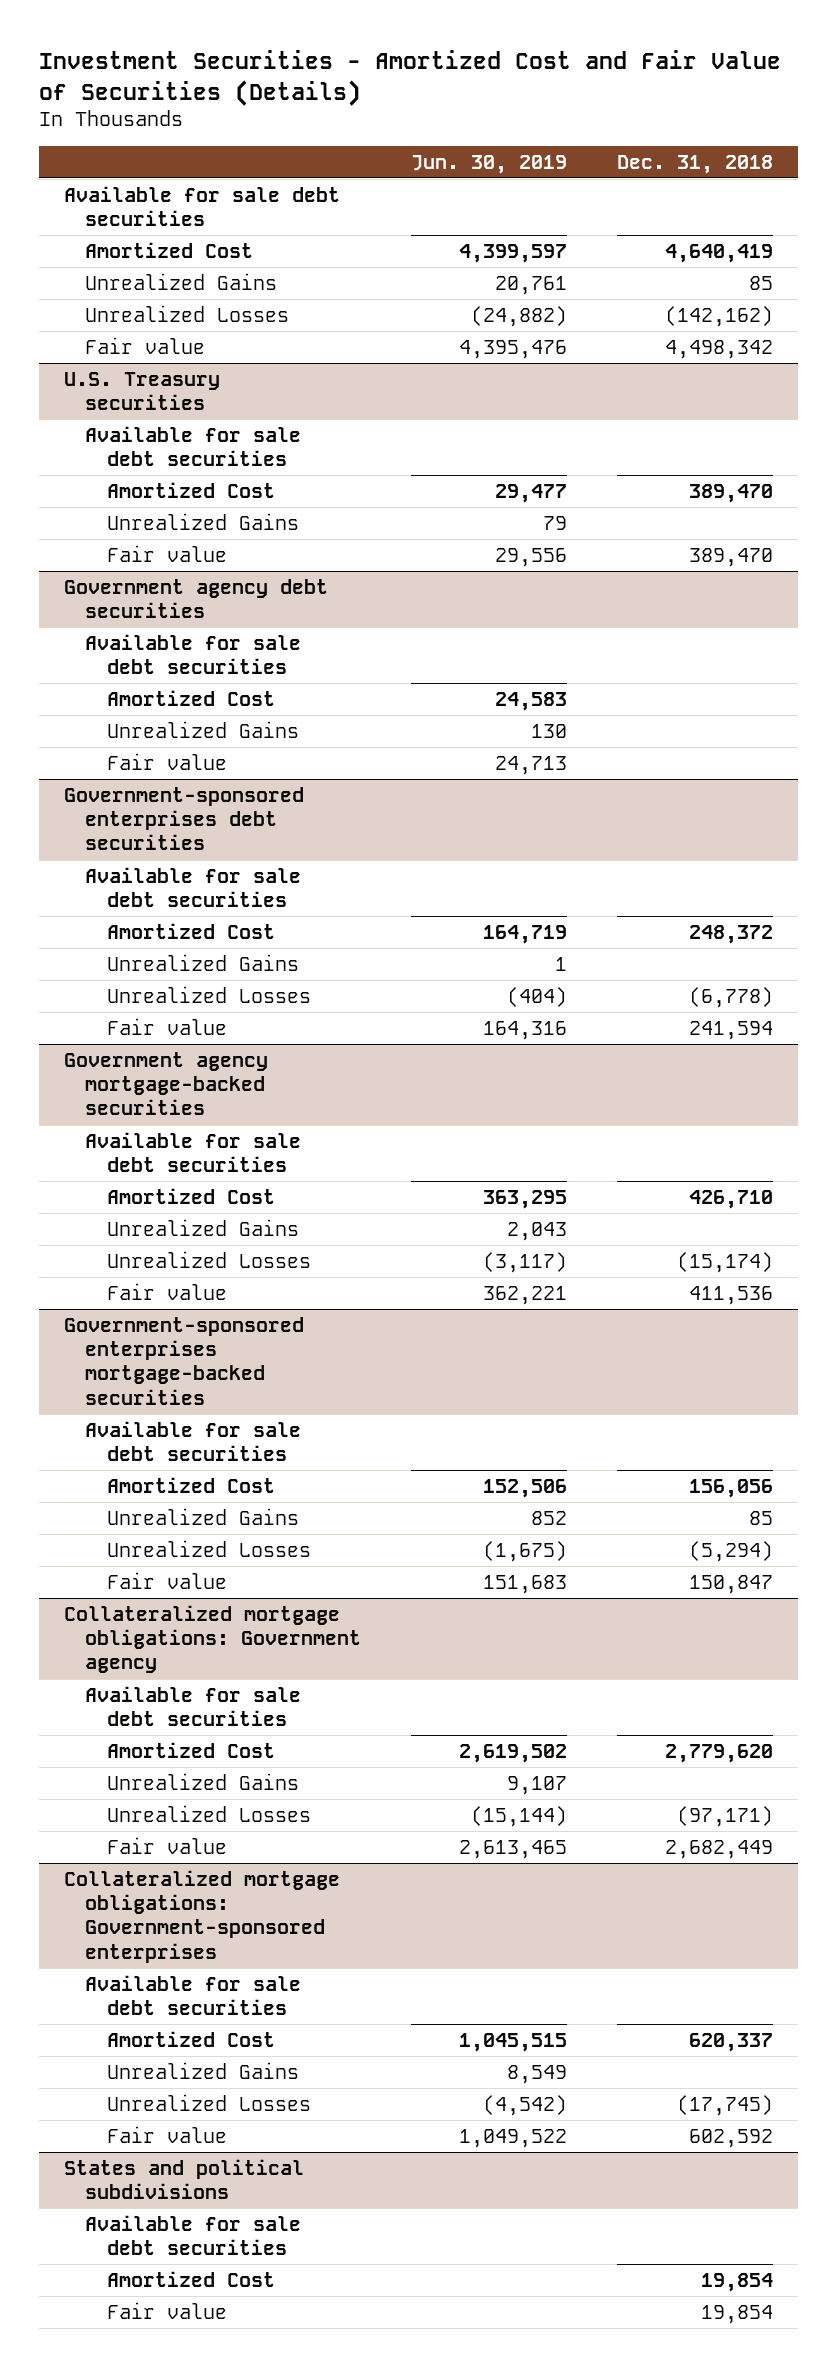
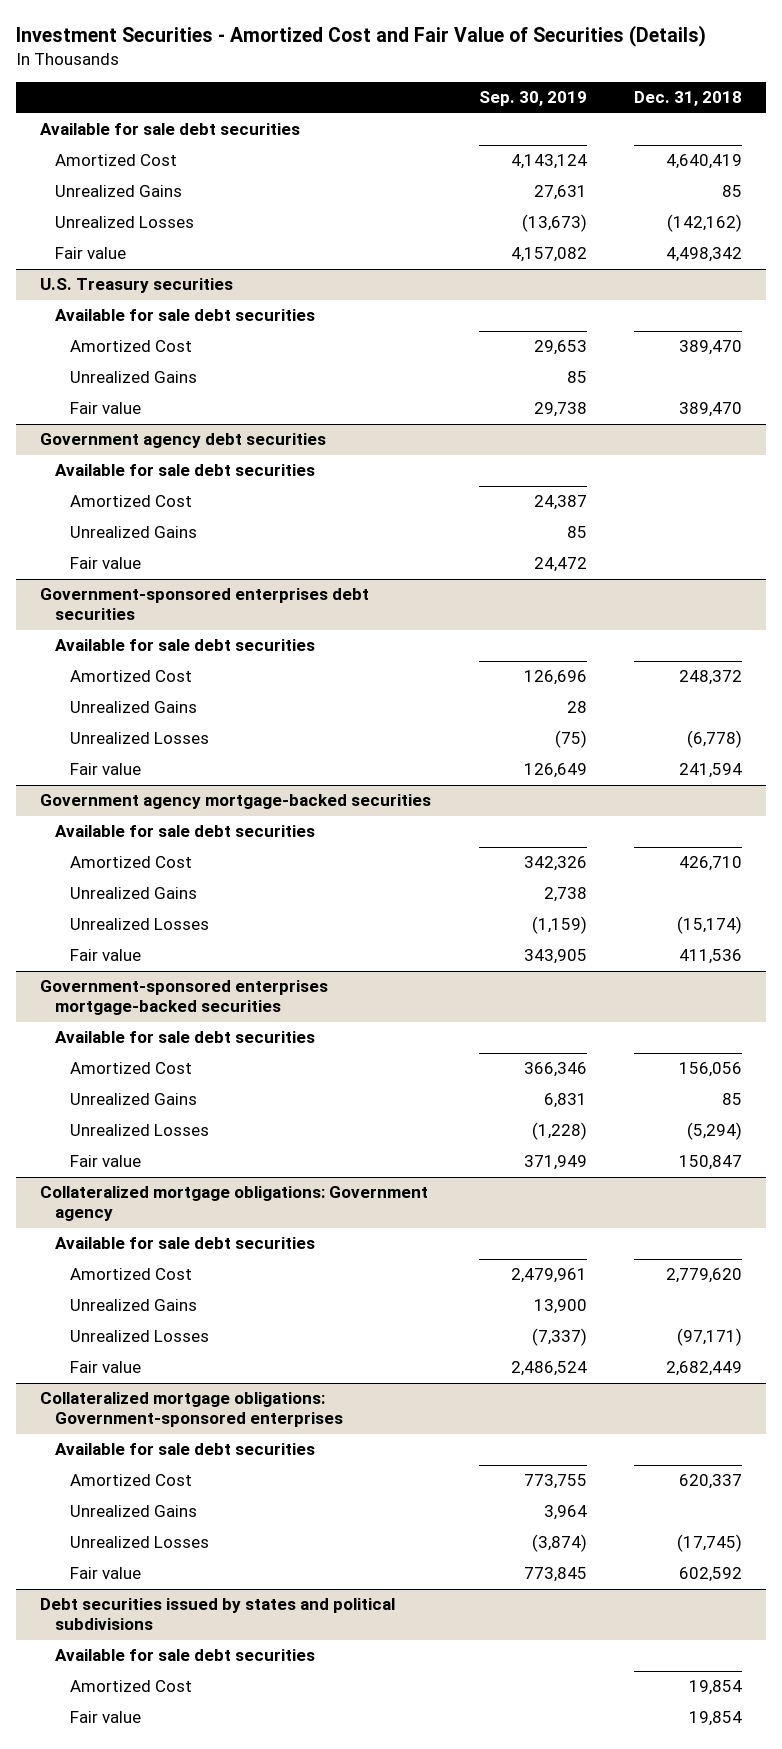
[411,154,568,174] Jun. 30, 2019 -> none
none -> [478,91,587,107] Sep. 30, 2019
[63,2158,304,2200] States and political subdivisions -> [39,1598,395,1631] Debt securities issued by states and political subdivisions

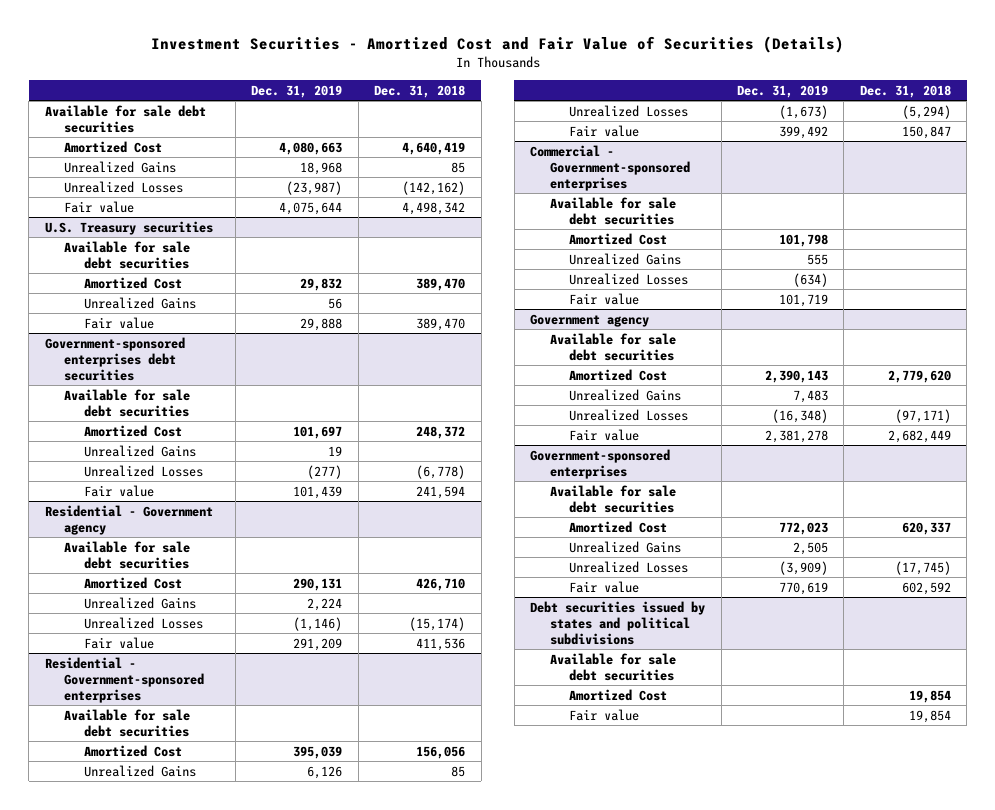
[478,91,587,107] Sep. 30, 2019 -> none
none -> [251,85,343,99] Dec. 31, 2019
[39,433,326,449] Government agency debt securities -> none
[55,464,316,477] Available for sale debt securities -> none
[70,495,193,508] Amortized Cost -> none
[70,526,198,539] Unrealized Gains -> none
[70,557,142,570] Fair value -> none
[39,794,431,810] Government agency mortgage-backed securities -> [44,504,213,535] Residential - Government agency
[39,980,328,1016] Government-sponsored enterprises mortgage-backed securities -> none
none -> [44,656,205,704] Residential - Government-sponsored enterprises
[39,1186,428,1222] Collateralized mortgage obligations: Government agency -> none
none -> [530,144,690,192] Commercial - Government-sponsored enterprises
none -> [569,232,668,245] Amortized Cost
none -> [569,252,682,265] Unrealized Gains
none -> [569,272,689,285] Unrealized Losses
none -> [569,292,640,305] Fair value
none -> [530,313,650,327] Government agency
none -> [549,332,676,361] Available for sale debt securities
[39,1392,344,1428] Collateralized mortgage obligations: Government-sponsored enterprises -> [530,448,671,479] Government-sponsored enterprises

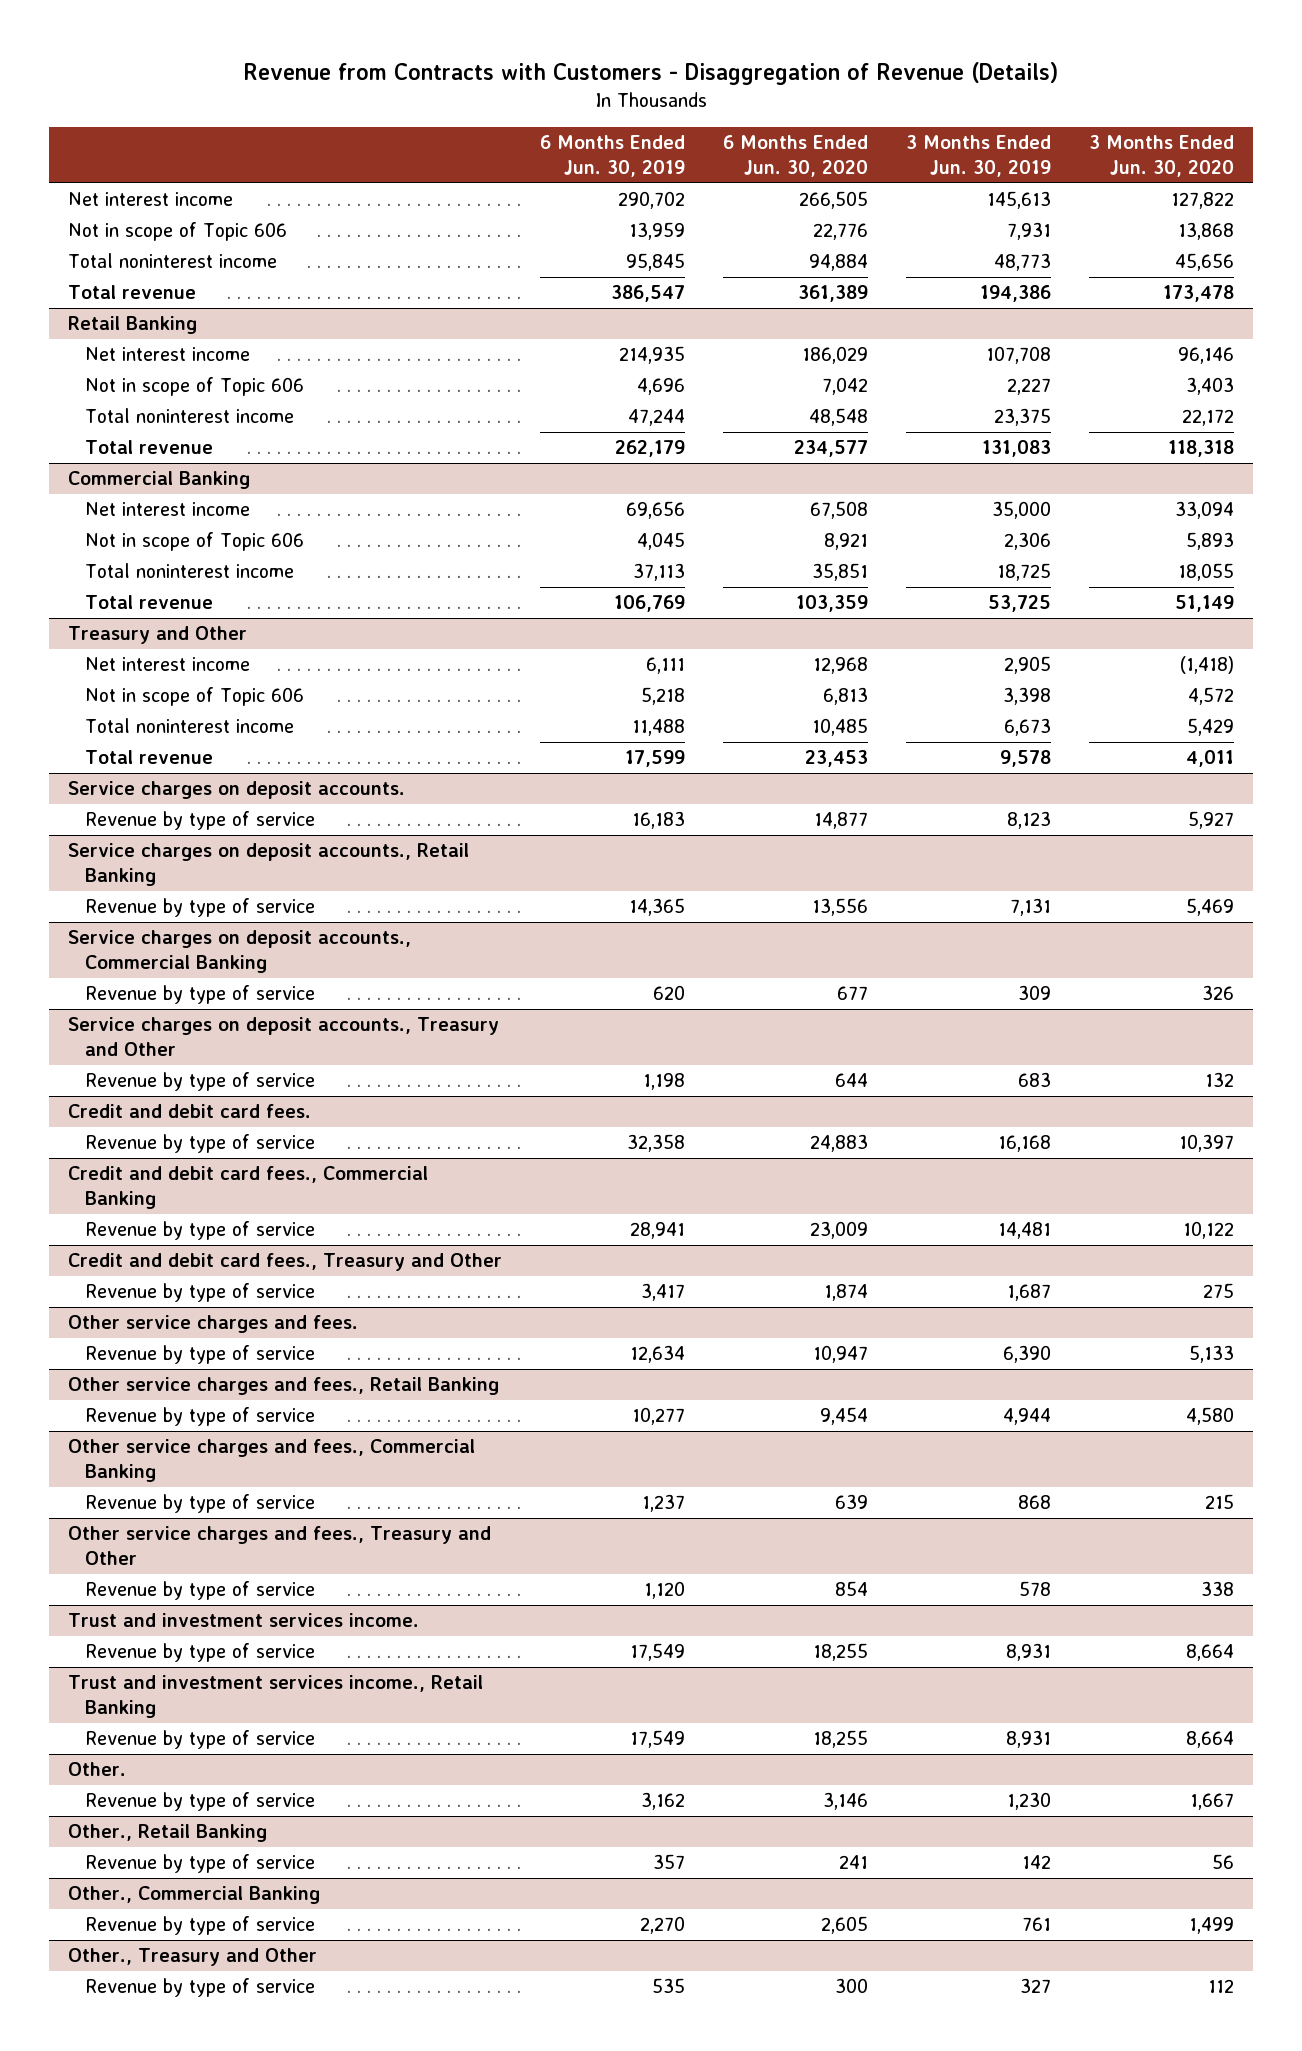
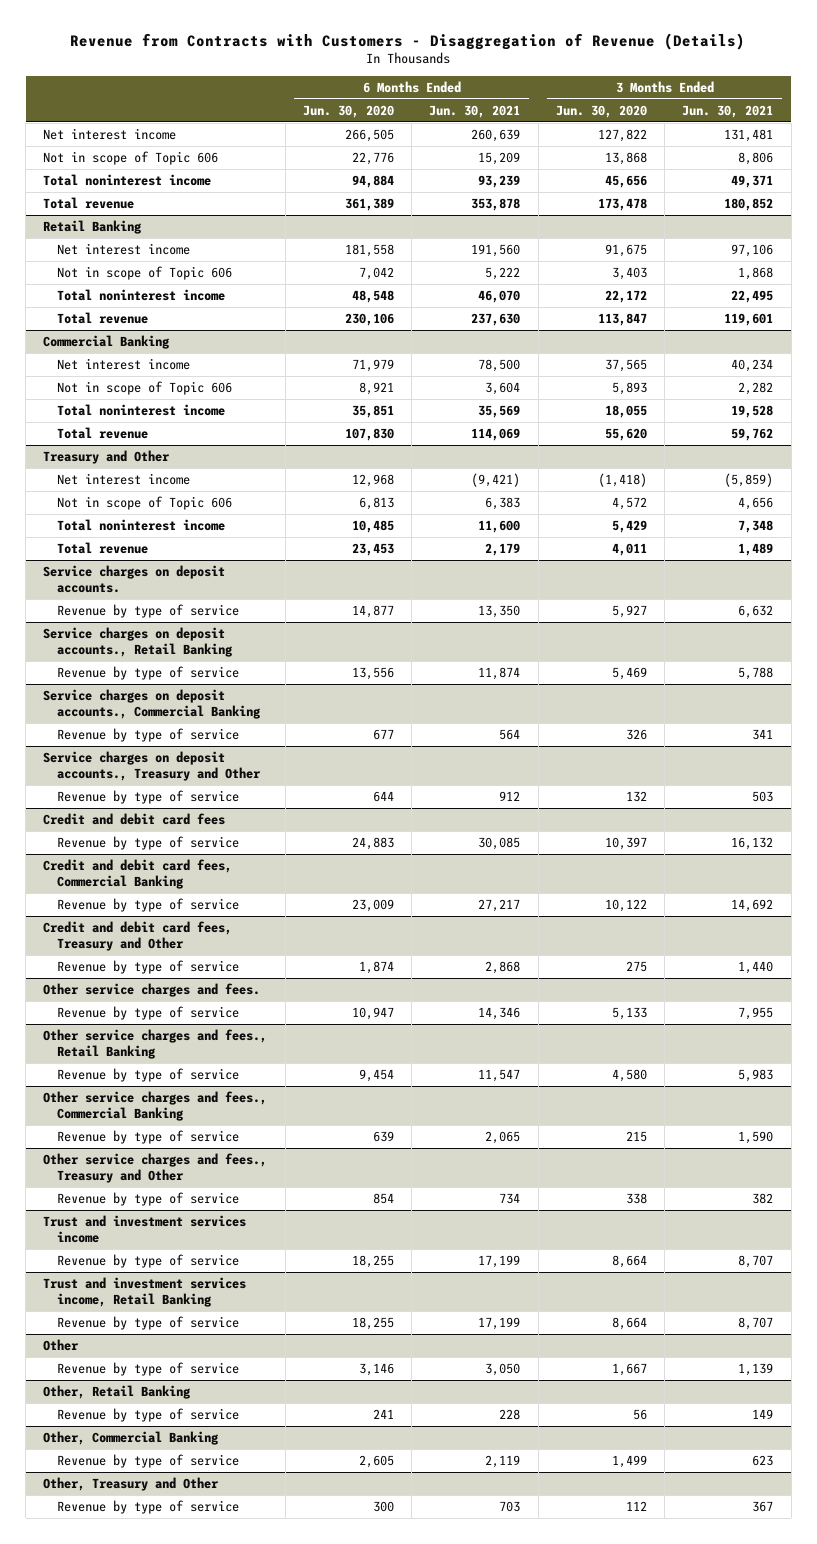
[539,135,685,178] 6 Months Ended Jun. 30, 2019 -> none
[905,135,1051,178] 3 Months Ended Jun. 30, 2019 -> none
none -> [429,104,521,118] Jun. 30, 2021
none -> [682,104,774,118] Jun. 30, 2021
[801,346,868,365] 186,029 -> [344,243,394,257] 181,558
[1177,347,1234,365] 96,146 -> [604,243,647,257] 91,675
[793,440,868,458] 234,577 -> [344,312,394,326] 230,106
[1167,440,1234,458] 118,318 -> [597,312,647,326] 113,847
[809,501,868,520] 67,508 -> [351,358,394,372] 71,979
[1174,501,1234,520] 33,094 -> [604,358,647,372] 37,565
[795,595,868,613] 103,359 -> [344,427,394,441] 107,830
[1174,595,1234,613] 51,149 -> [604,427,647,441] 55,620
[68,1104,312,1119] Credit and debit card fees. -> [43,812,226,825] Credit and debit card fees
[68,1166,429,1209] Credit and debit card fees., Commercial Banking -> [43,858,233,889] Credit and debit card fees, Commercial Banking
[68,1253,503,1272] Credit and debit card fees., Treasury and Other -> [43,920,233,951] Credit and debit card fees, Treasury and Other
[68,1613,420,1628] Trust and investment services income. -> [43,1214,247,1243] Trust and investment services income
[68,1675,484,1718] Trust and investment services income., Retail Banking -> [43,1276,247,1307] Trust and investment services income, Retail Banking
[68,1762,127,1777] Other. -> [43,1338,80,1351] Other
[68,1824,268,1843] Other., Retail Banking -> [43,1384,192,1399] Other, Retail Banking
[68,1886,321,1905] Other., Commercial Banking -> [43,1430,220,1445] Other, Commercial Banking
[68,1948,318,1967] Other., Treasury and Other -> [43,1476,220,1491] Other, Treasury and Other

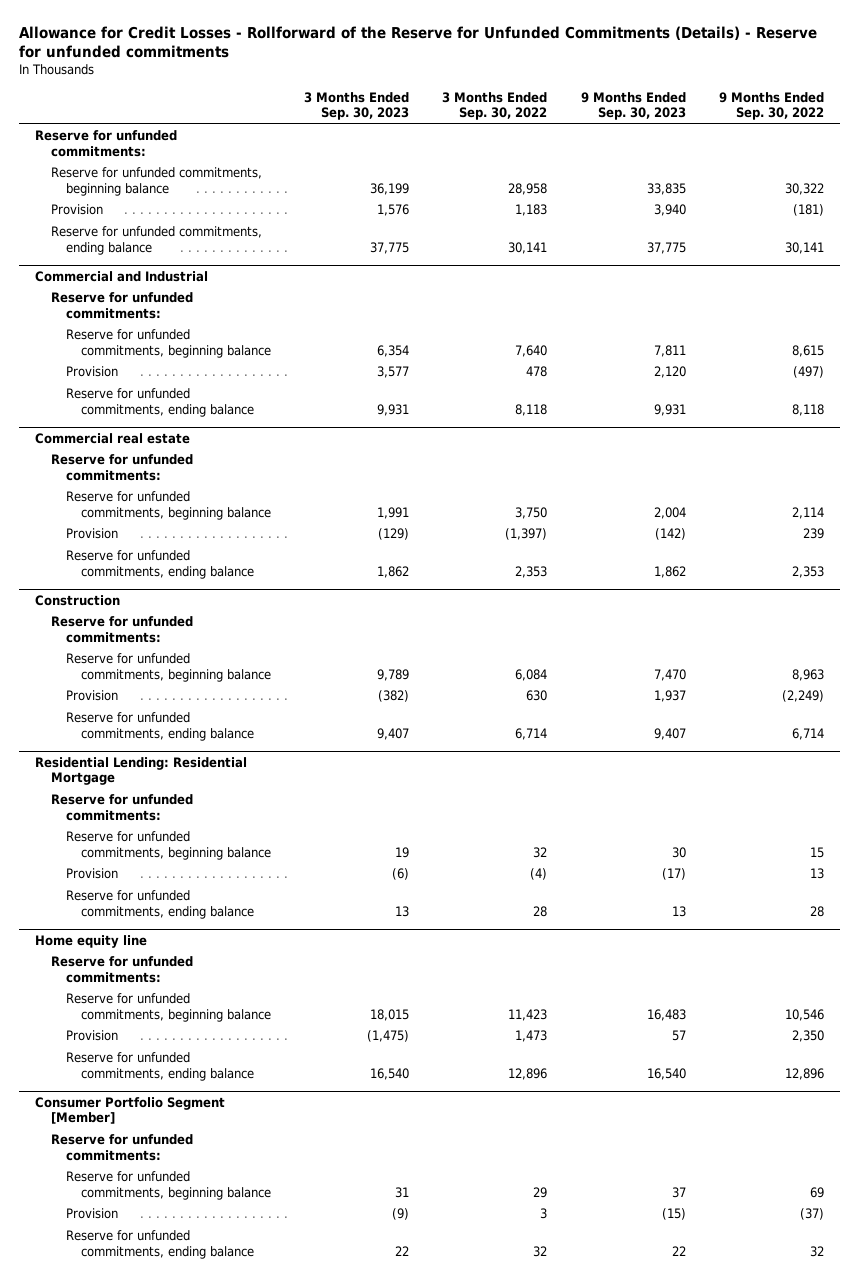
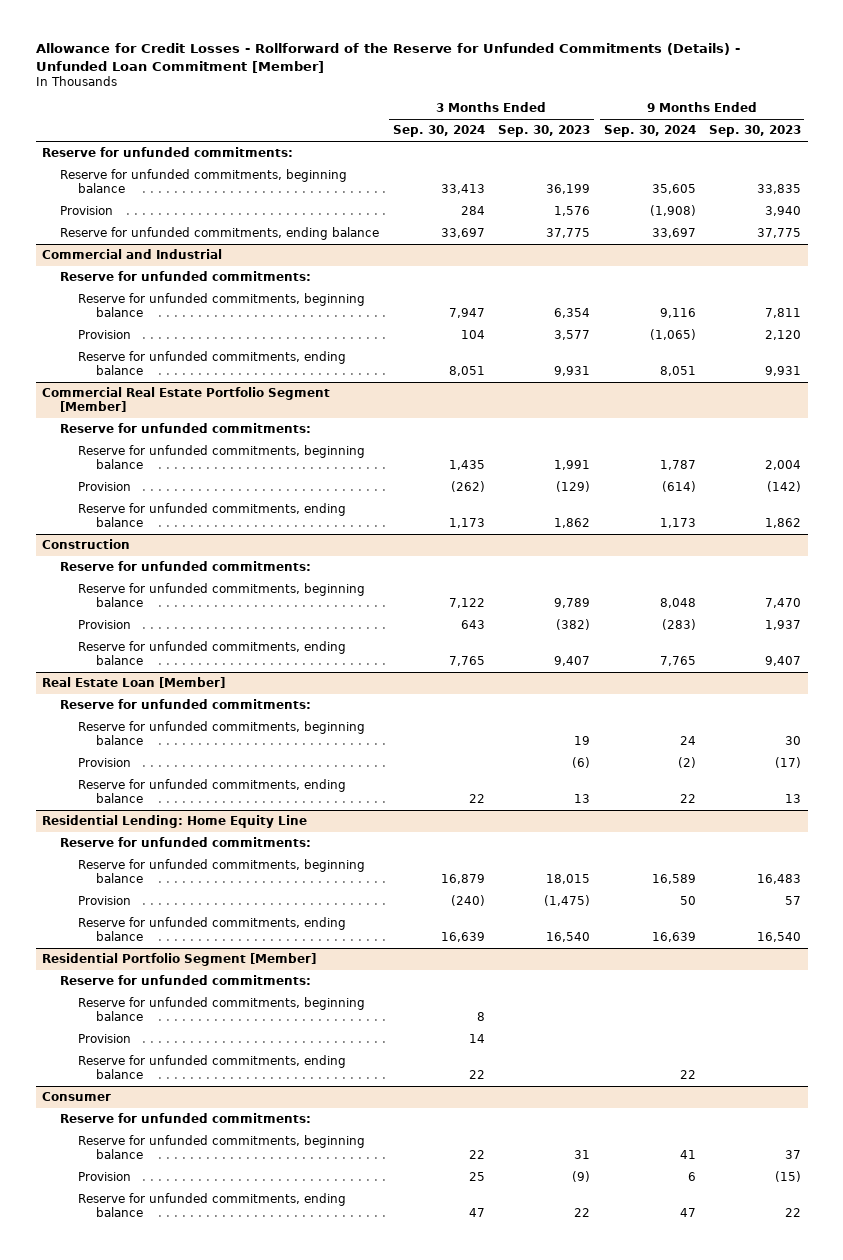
[18,26,817,59] Allowance for Credit Losses - Rollforward of the Reserve for Unfunded Commitments (Details) - Reserve for unfunded commitments -> [35,43,740,73] Allowance for Credit Losses - Rollforward of the Reserve for Unfunded Commitments (Details) - Unfunded Loan Commitment [Member]
[442,92,548,121] 3 Months Ended Sep. 30, 2022 -> none
[718,92,824,121] 9 Months Ended Sep. 30, 2022 -> none
none -> [392,125,485,138] Sep. 30, 2024
none -> [603,125,696,138] Sep. 30, 2024
[35,433,191,445] Commercial real estate -> [42,387,331,413] Commercial Real Estate Portfolio Segment [Member]
[35,757,248,786] Residential Lending: Residential Mortgage -> [42,677,226,689] Real Estate Loan [Member]
[35,935,148,949] Home equity line -> [42,815,308,829] Residential Lending: Home Equity Line
[35,1097,226,1125] Consumer Portfolio Segment [Member] -> [42,953,317,967] Residential Portfolio Segment [Member]
none -> [78,997,366,1022] Reserve for unfunded commitments, beginning balance
none -> [78,1034,132,1044] Provision
none -> [78,1055,347,1080] Reserve for unfunded commitments, ending balance
none -> [42,1092,112,1102] Consumer
none -> [60,1113,312,1124] Reserve for unfunded commitments:

